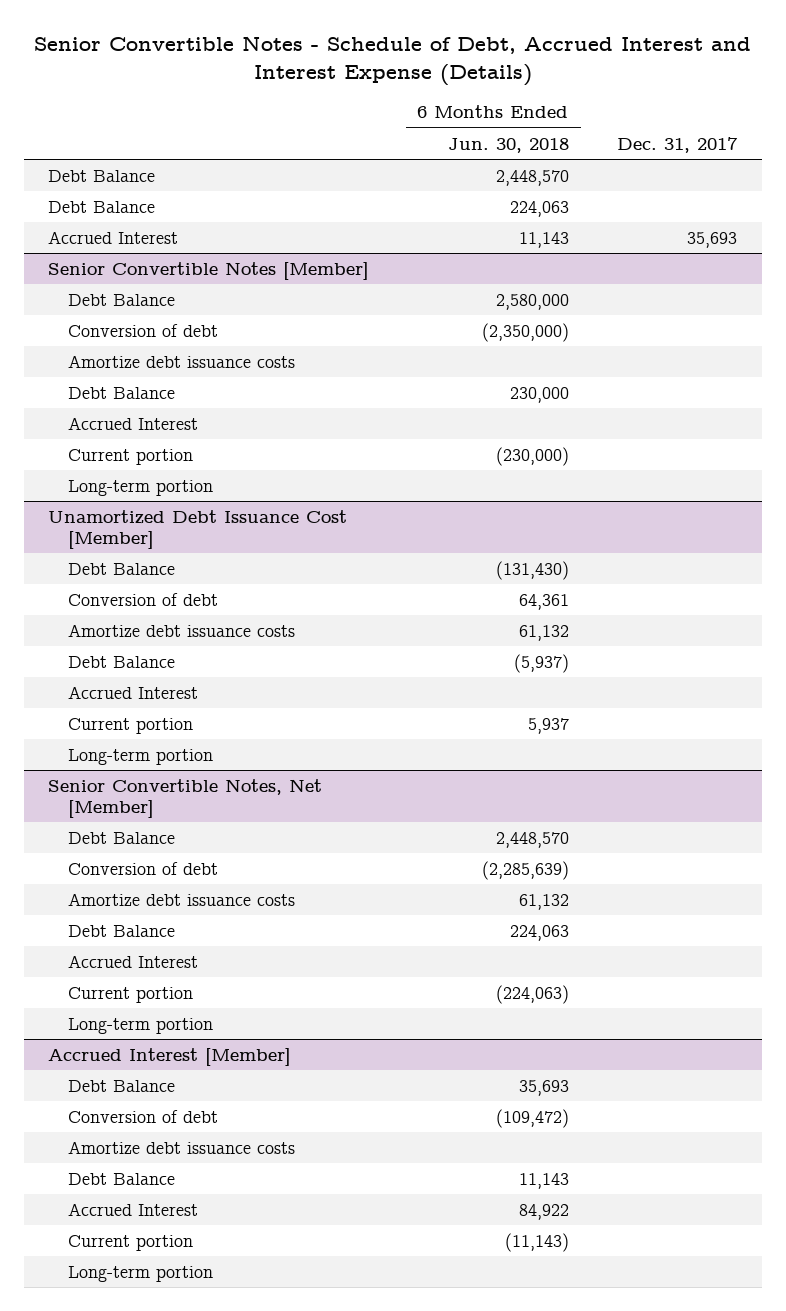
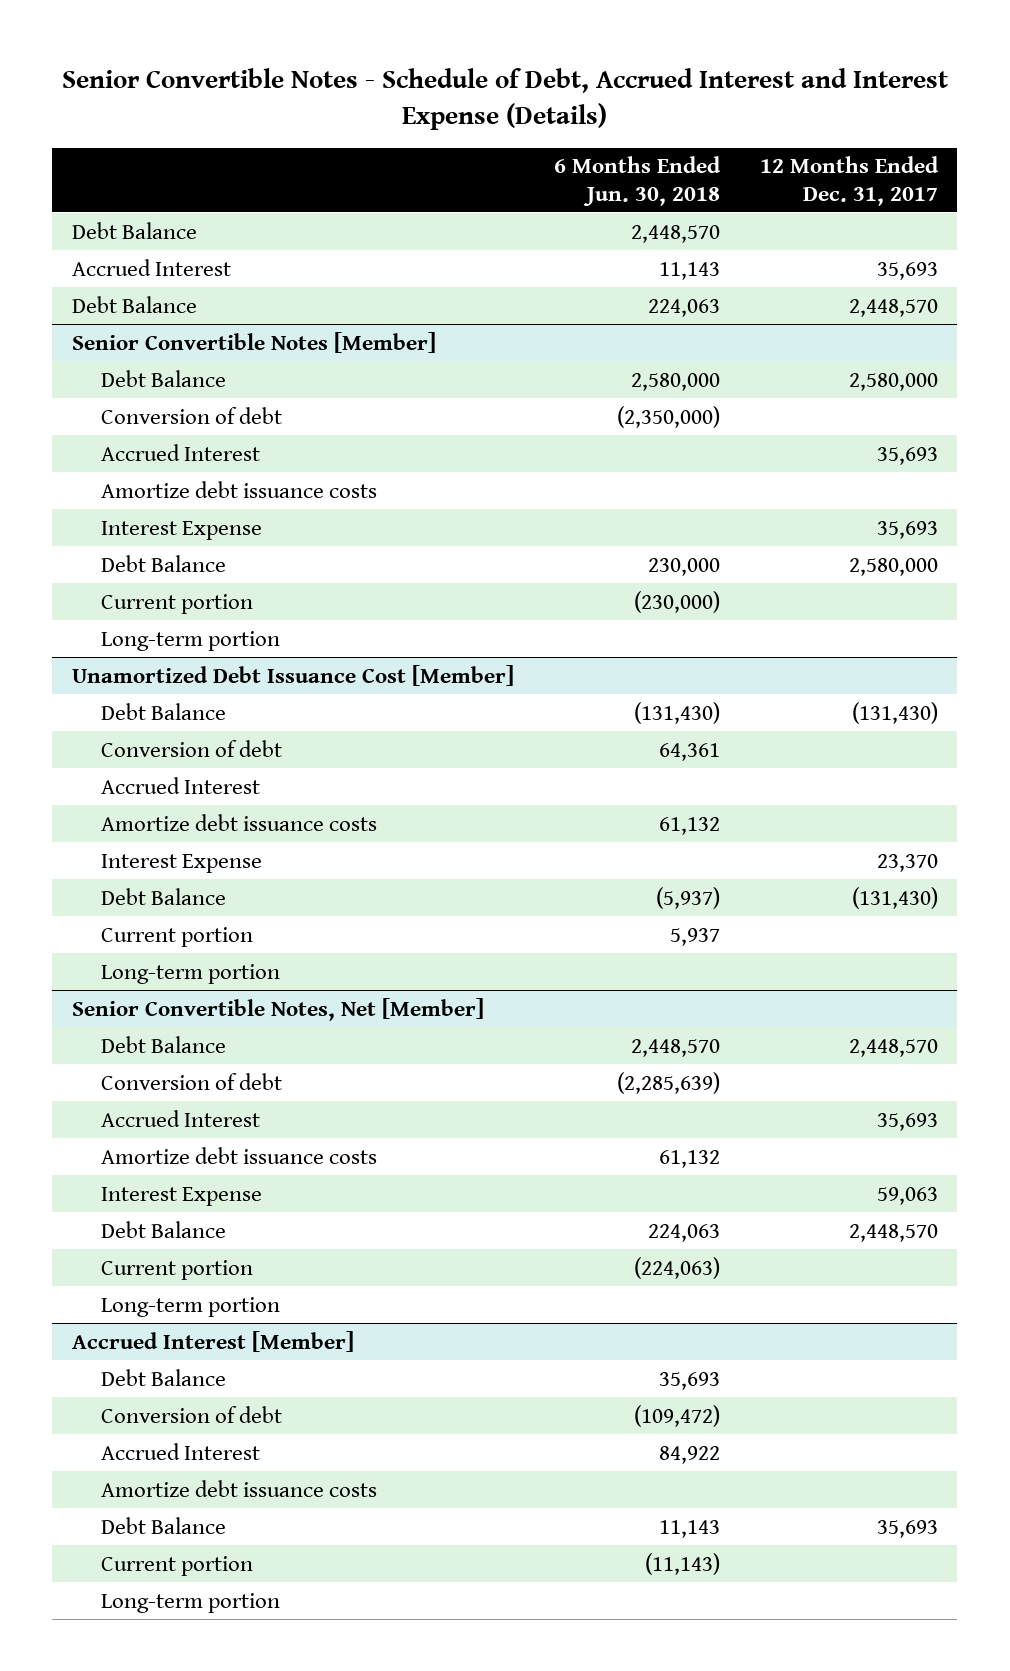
[617,136,739,153] Dec. 31, 2017 -> none
none -> [759,156,939,206] 12 Months Ended Dec. 31, 2017
[48,200,156,213] Debt Balance -> [72,295,198,313] Debt Balance
[67,416,198,430] Accrued Interest -> [101,443,261,461] Accrued Interest
none -> [101,520,263,540] Interest Expense
[67,685,198,699] Accrued Interest -> [101,776,261,794] Accrued Interest
none -> [101,853,263,873] Interest Expense
[67,954,198,968] Accrued Interest -> [101,1109,261,1127] Accrued Interest
none -> [101,1186,263,1206] Interest Expense
[67,1202,198,1216] Accrued Interest -> [101,1442,261,1460] Accrued Interest

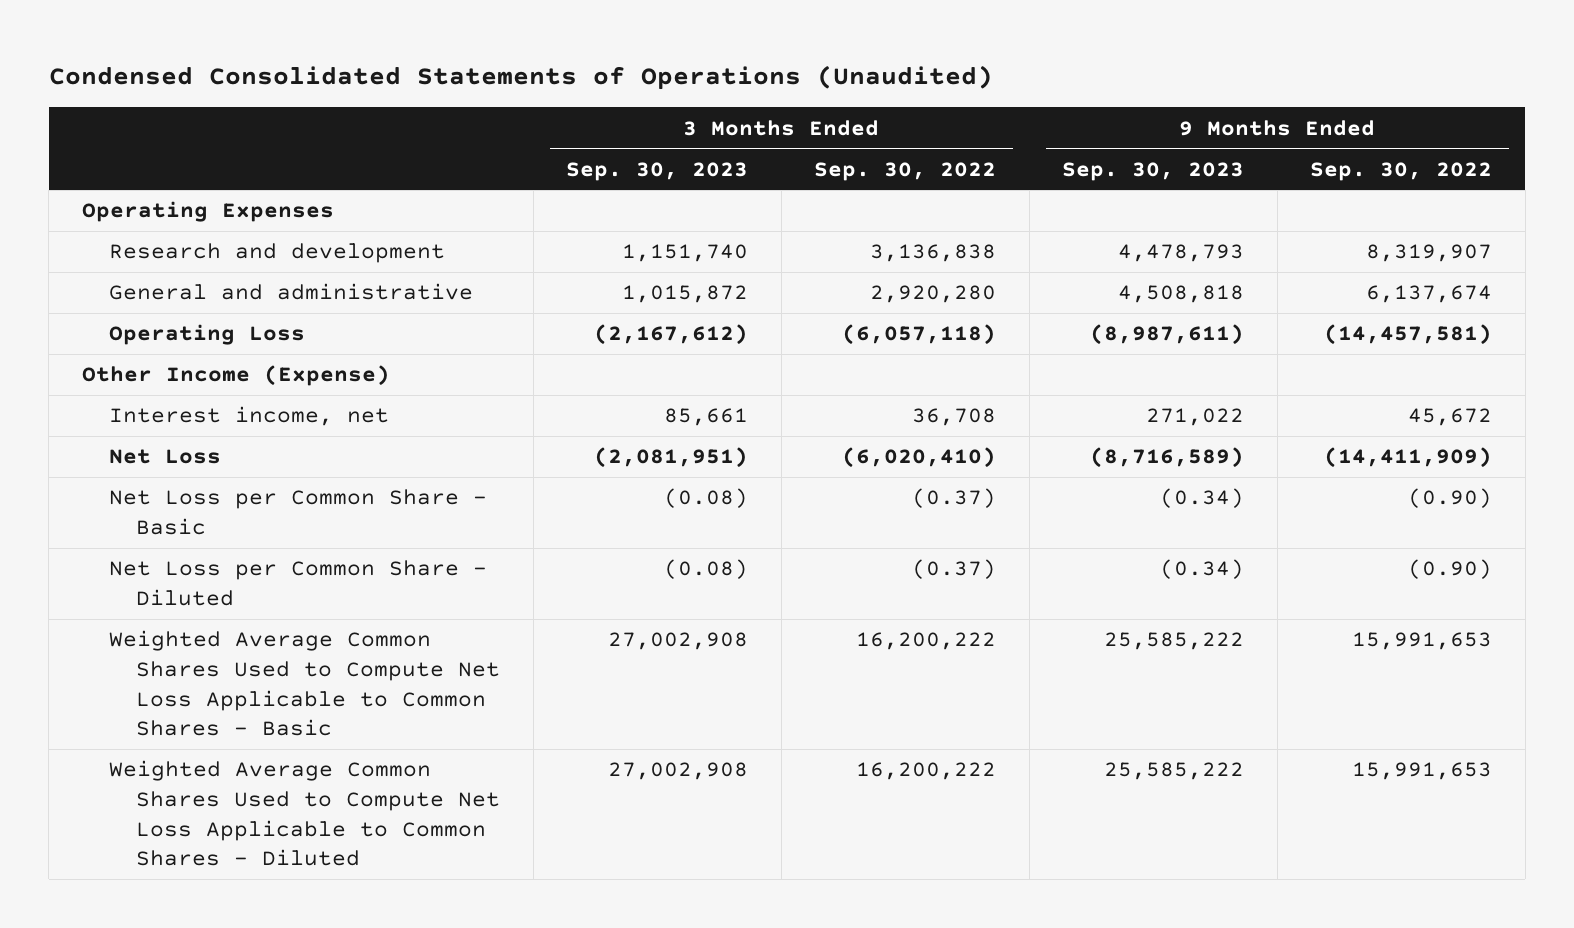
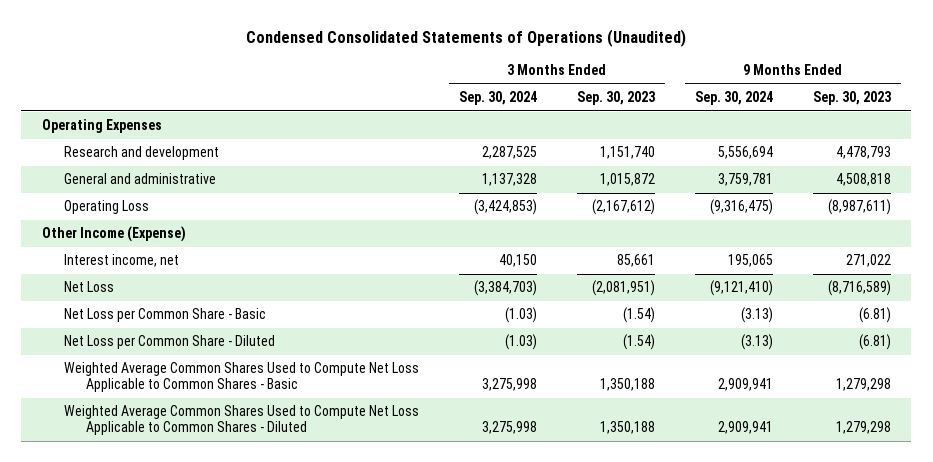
[814,161,997,181] Sep. 30, 2022 -> none
[1310,161,1493,181] Sep. 30, 2022 -> none
none -> [458,90,537,105] Sep. 30, 2024
none -> [694,90,773,105] Sep. 30, 2024
[664,488,749,509] (0.08) -> [622,307,655,324] (1.54)
[1160,488,1245,509] (0.34) -> [859,307,892,324] (6.81)
[664,559,749,580] (0.08) -> [622,334,655,351] (1.54)
[1160,559,1245,580] (0.34) -> [859,334,892,351] (6.81)
[608,632,749,651] 27,002,908 -> [599,378,655,392] 1,350,188
[1104,632,1245,651] 25,585,222 -> [836,378,892,392] 1,279,298
[608,762,749,781] 27,002,908 -> [599,421,655,435] 1,350,188
[1104,762,1245,781] 25,585,222 -> [836,421,892,435] 1,279,298

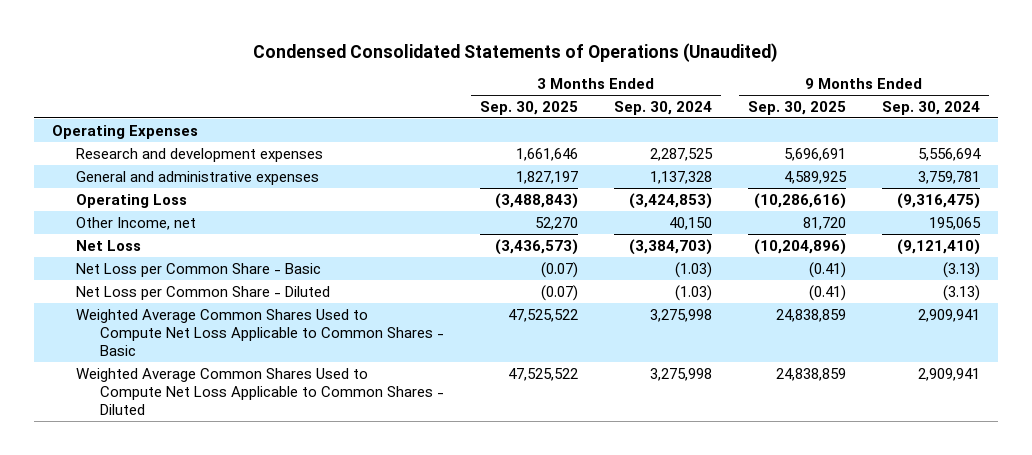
[576,90,655,105] Sep. 30, 2023 -> none
[813,90,892,105] Sep. 30, 2023 -> none
none -> [480,101,579,116] Sep. 30, 2025
none -> [748,101,847,116] Sep. 30, 2025
[63,146,219,161] Research and development -> [76,147,324,162] Research and development expenses
[63,173,216,185] General and administrative -> [76,170,320,185] General and administrative expenses
[41,226,186,243] Other Income (Expense) -> none
[63,254,179,268] Interest income, net -> [76,216,197,230] Other Income, net

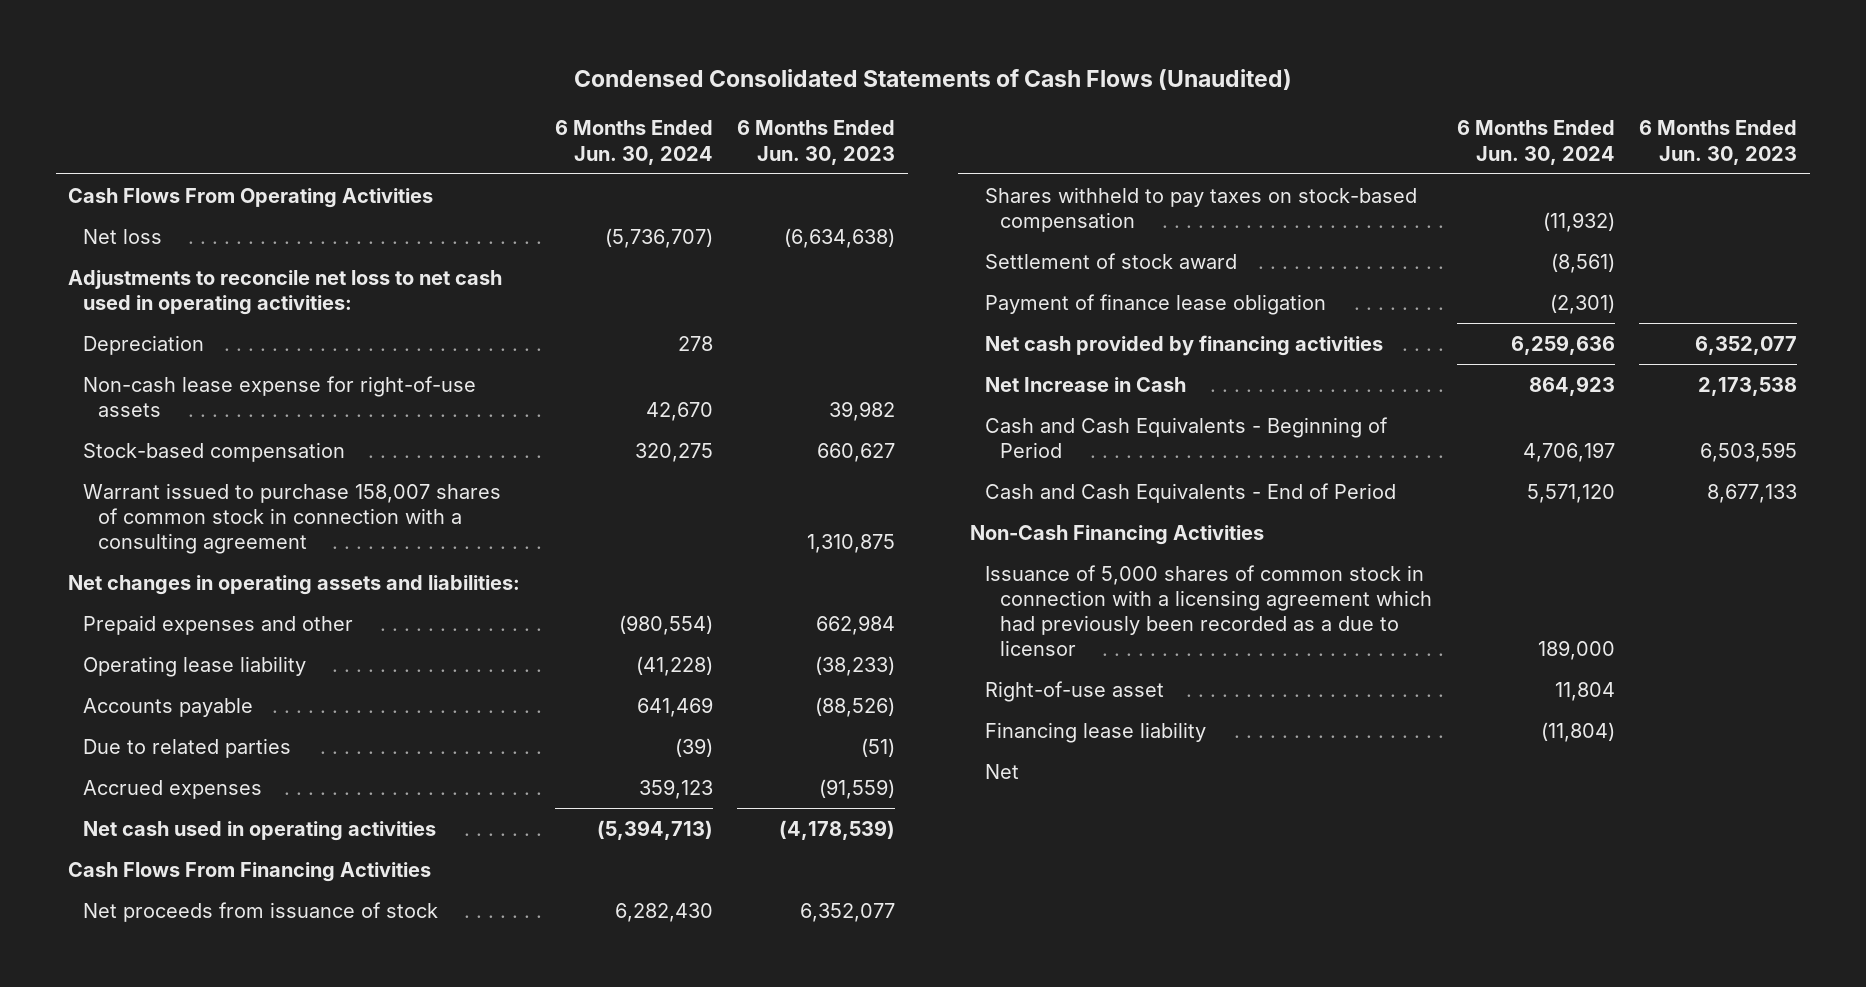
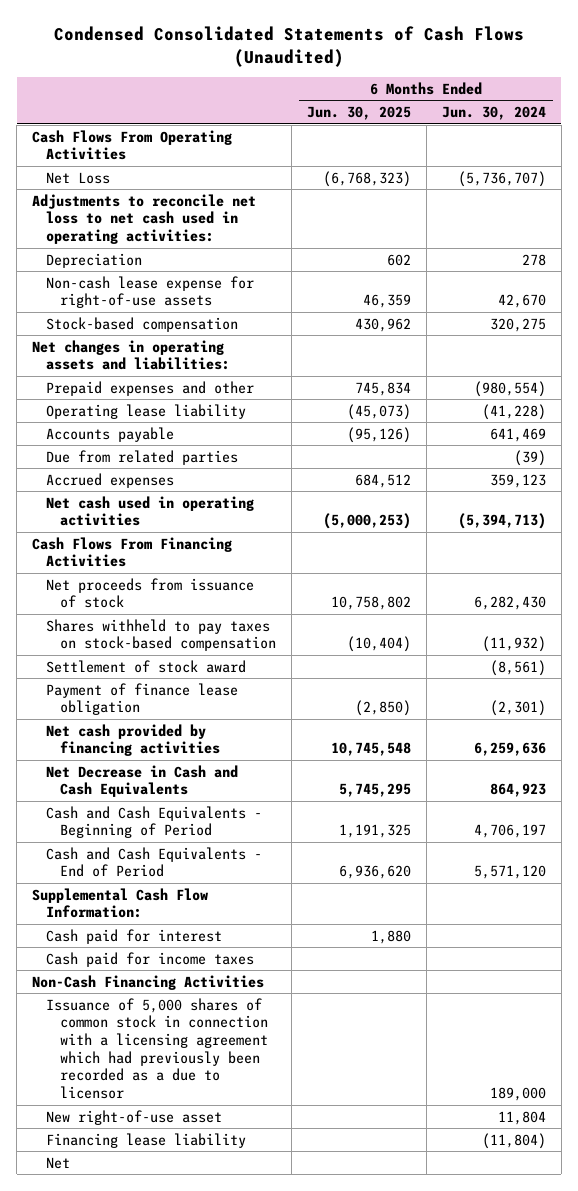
[737,120,896,165] 6 Months Ended Jun. 30, 2023 -> none
none -> [306,106,411,121] Jun. 30, 2025
[83,228,163,244] Net loss -> [46,171,111,184] Net Loss
[83,482,502,554] Warrant issued to purchase 158,007 shares of common stock in connection with a consulting agreement -> none
[83,737,292,758] Due to related parties -> [46,449,239,465] Due from related parties
[985,376,1187,392] Net Increase in Cash -> [46,764,239,798] Net Decrease in Cash and Cash Equivalents
none -> [32,887,209,919] Supplemental Cash Flow Information:
none -> [46,928,223,944] Cash paid for interest
none -> [46,951,255,967] Cash paid for income taxes
[985,680,1165,702] Right-of-use asset -> [46,1109,223,1125] New right-of-use asset

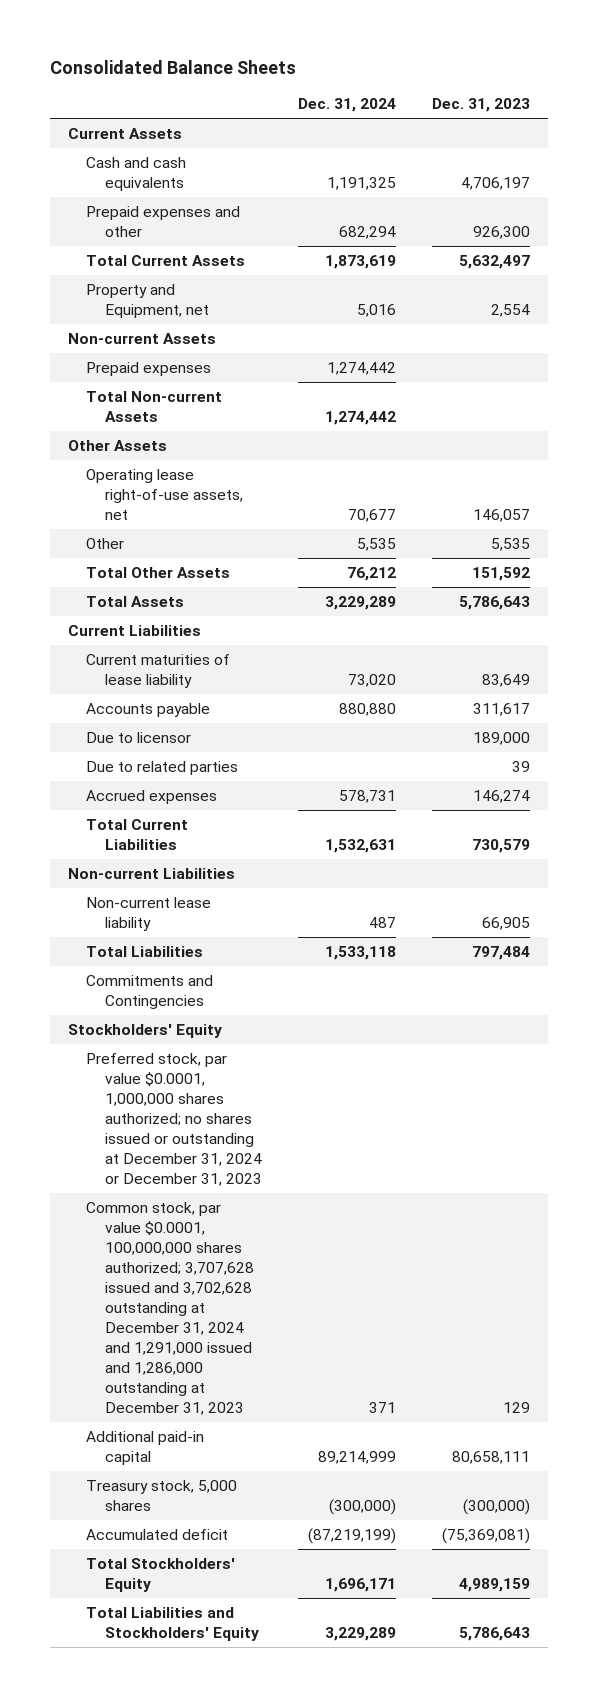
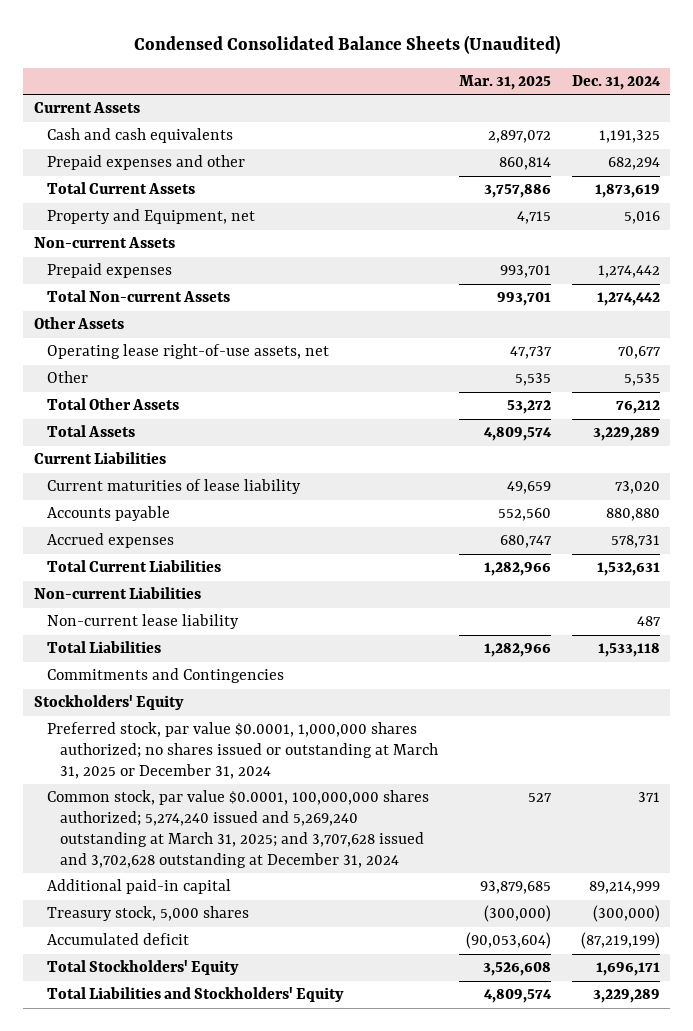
[49,59,296,74] Consolidated Balance Sheets -> [133,35,560,55] Condensed Consolidated Balance Sheets (Unaudited)
[431,98,530,113] Dec. 31, 2023 -> none
none -> [458,74,551,90] Mar. 31, 2025
[86,731,192,743] Due to licensor -> none
[86,760,239,775] Due to related parties -> none
[86,1052,262,1186] Preferred stock, par value $0.0001, 1,000,000 shares authorized; no shares issued or outstanding at December 31, 2024 or December 31, 2023 -> [46,722,438,779] Preferred stock, par value $0.0001, 1,000,000 shares authorized; no shares issued or outstanding at March 31, 2025 or December 31, 2024
[86,1201,254,1415] Common stock, par value $0.0001, 100,000,000 shares authorized; 3,707,628 issued and 3,702,628 outstanding at December 31, 2024 and 1,291,000 issued and 1,286,000 outstanding at December 31, 2023 -> [46,790,429,868] Common stock, par value $0.0001, 100,000,000 shares authorized; 5,274,240 issued and 5,269,240 outstanding at March 31, 2025; and 3,707,628 issued and 3,702,628 outstanding at December 31, 2024

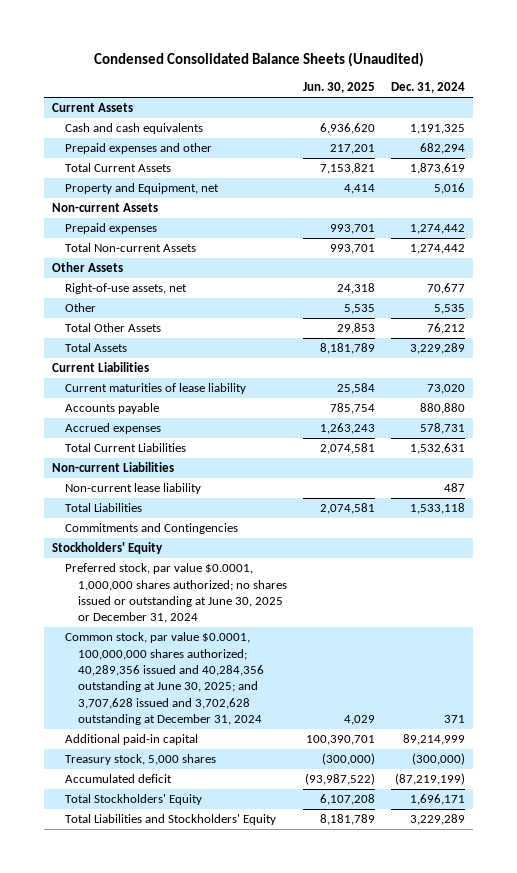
[458,74,551,90] Mar. 31, 2025 -> none
none -> [303,82,376,94] Jun. 30, 2025
[46,344,329,360] Operating lease right-of-use assets, net -> [65,283,188,295] Right-of-use assets, net
[46,722,438,779] Preferred stock, par value $0.0001, 1,000,000 shares authorized; no shares issued or outstanding at March 31, 2025 or December 31, 2024 -> [65,563,288,624] Preferred stock, par value $0.0001, 1,000,000 shares authorized; no shares issued or outstanding at June 30, 2025 or December 31, 2024
[46,790,429,868] Common stock, par value $0.0001, 100,000,000 shares authorized; 5,274,240 issued and 5,269,240 outstanding at March 31, 2025; and 3,707,628 issued and 3,702,628 outstanding at December 31, 2024 -> [65,632,265,725] Common stock, par value $0.0001, 100,000,000 shares authorized; 40,289,356 issued and 40,284,356 outstanding at June 30, 2025; and 3,707,628 issued and 3,702,628 outstanding at December 31, 2024

